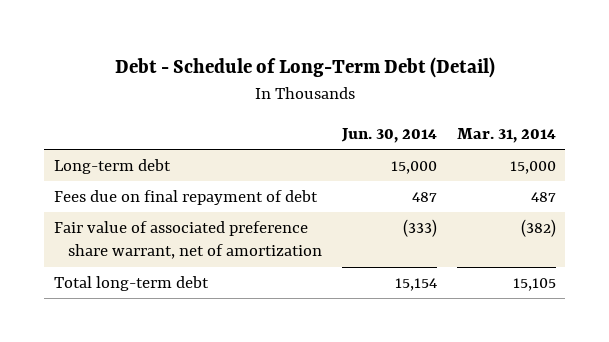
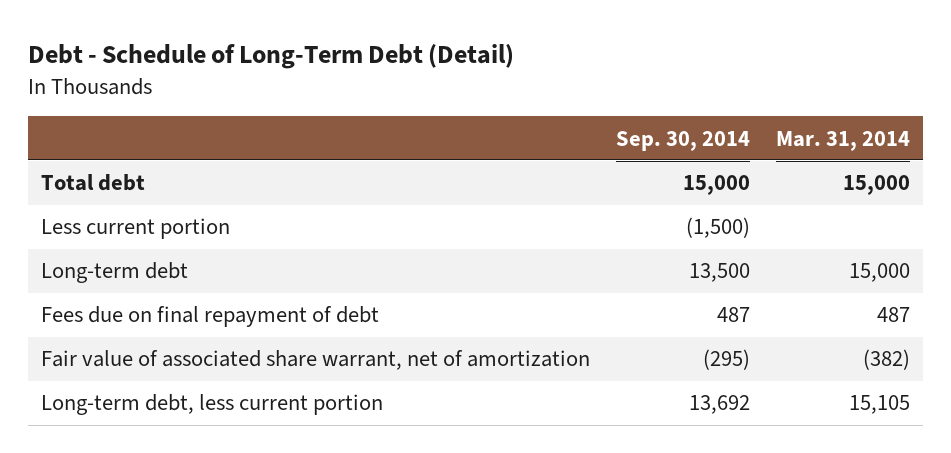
[340,128,437,144] Jun. 30, 2014 -> none
none -> [616,130,751,151] Sep. 30, 2014
none -> [41,174,146,192] Total debt
none -> [41,218,231,240] Less current portion
[53,221,322,260] Fair value of associated preference share warrant, net of amortization -> [41,350,591,371] Fair value of associated share warrant, net of amortization
[53,276,209,292] Total long-term debt -> [41,394,384,416] Long-term debt, less current portion

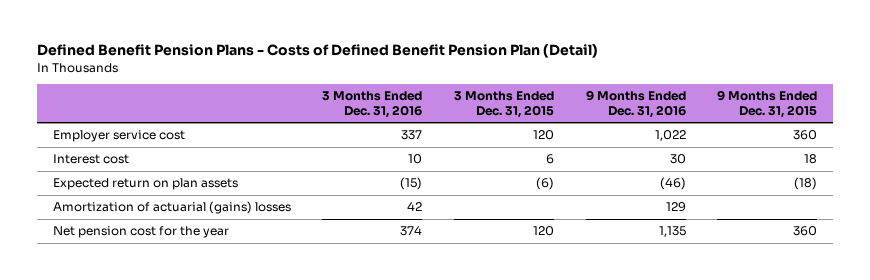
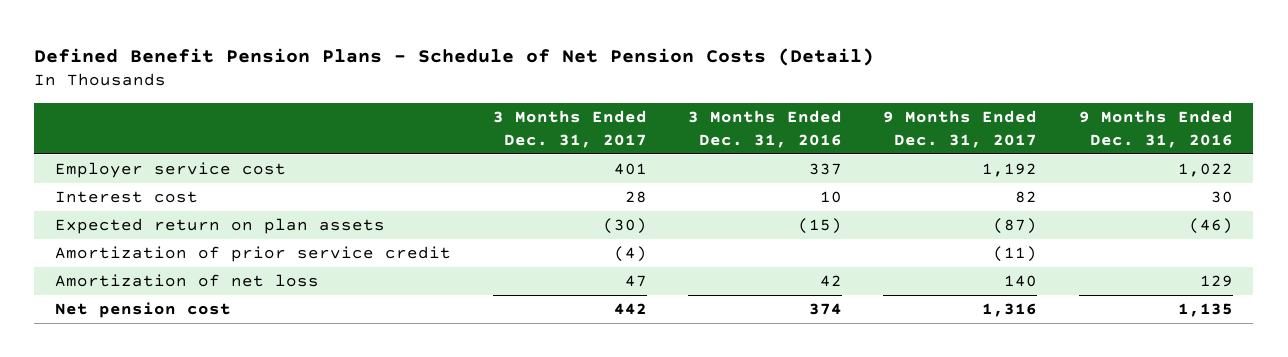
[36,44,598,59] Defined Benefit Pension Plans - Costs of Defined Benefit Pension Plan (Detail) -> [34,47,875,66] Defined Benefit Pension Plans - Schedule of Net Pension Costs (Detail)
[453,91,554,118] 3 Months Ended Dec. 31, 2015 -> none
[717,90,818,118] 9 Months Ended Dec. 31, 2015 -> none
none -> [492,109,647,148] 3 Months Ended Dec. 31, 2017
none -> [883,109,1038,148] 9 Months Ended Dec. 31, 2017
none -> [55,246,452,263] Amortization of prior service credit
[52,201,291,215] Amortization of actuarial (gains) losses -> [55,274,320,288] Amortization of net loss
[52,226,229,239] Net pension cost for the year -> [55,302,232,319] Net pension cost

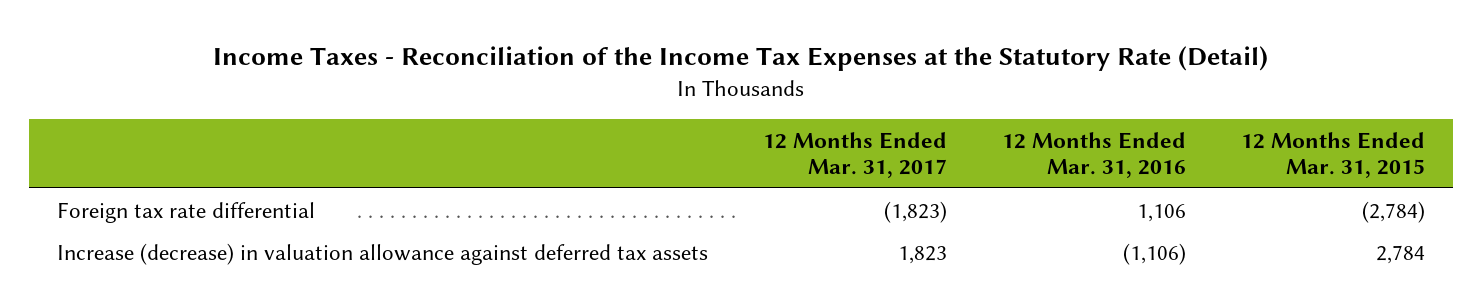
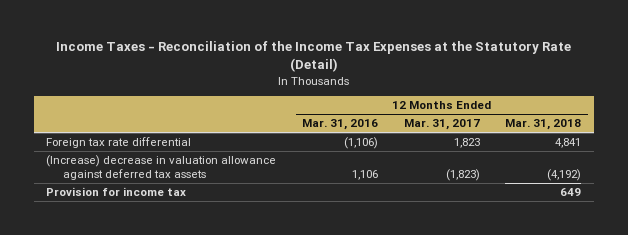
[1241,131,1426,179] 12 Months Ended Mar. 31, 2015 -> none
none -> [505,119,582,131] Mar. 31, 2018
[884,200,948,223] (1,823) -> [453,138,480,149] 1,823
[1137,203,1187,222] 1,106 -> [344,137,379,150] (1,106)
[56,242,708,265] Increase (decrease) in valuation allowance against deferred tax assets -> [46,155,277,180] (Increase) decrease in valuation allowance against deferred tax assets
[898,245,948,264] 1,823 -> [445,168,480,181] (1,823)
[1123,242,1187,265] (1,106) -> [352,169,379,180] 1,106
none -> [46,187,187,197] Provision for income tax

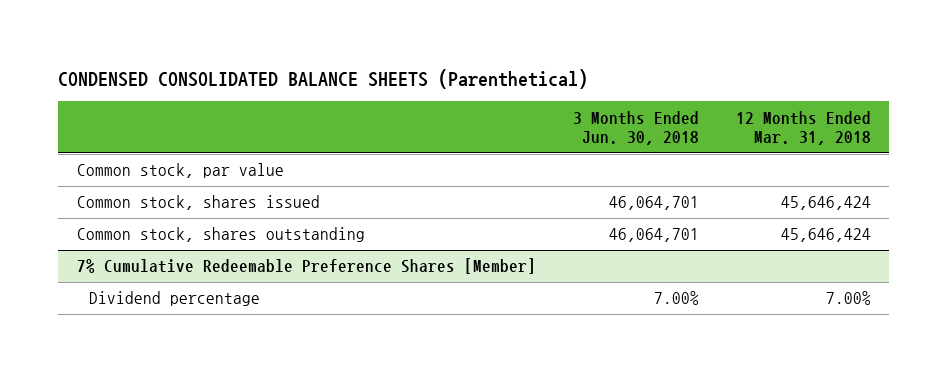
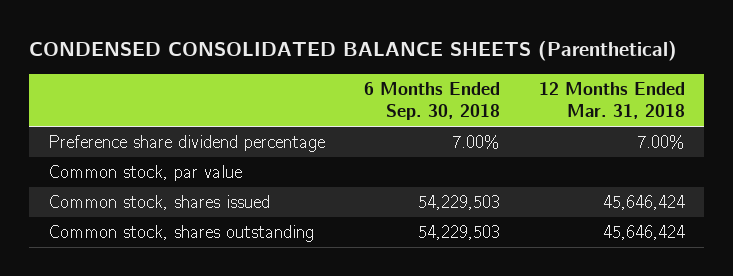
[572,110,699,146] 3 Months Ended Jun. 30, 2018 -> none
none -> [363,81,500,121] 6 Months Ended Sep. 30, 2018
none -> [48,134,326,152] Preference share dividend percentage
[76,258,536,275] 7% Cumulative Redeemable Preference Shares [Member] -> none
[89,291,261,307] Dividend percentage -> none

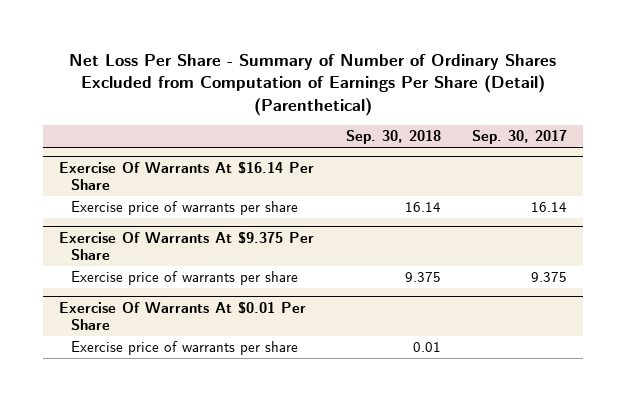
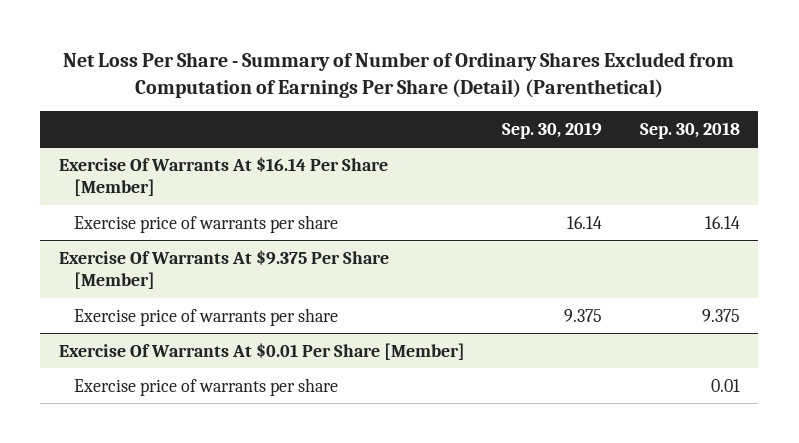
[472,130,568,145] Sep. 30, 2017 -> none
none -> [502,121,603,139] Sep. 30, 2019
[59,160,315,190] Exercise Of Warrants At $16.14 Per Share -> [58,156,388,196] Exercise Of Warrants At $16.14 Per Share [Member]
[59,230,315,260] Exercise Of Warrants At $9.375 Per Share -> [58,249,389,289] Exercise Of Warrants At $9.375 Per Share [Member]
[59,300,307,330] Exercise Of Warrants At $0.01 Per Share -> [58,342,465,360] Exercise Of Warrants At $0.01 Per Share [Member]

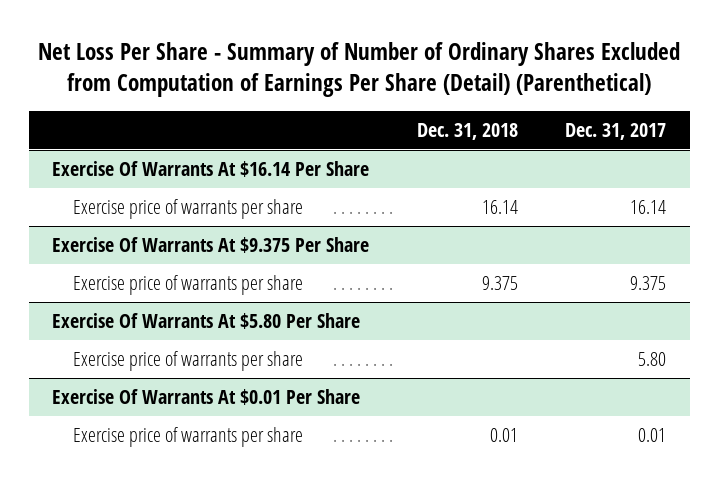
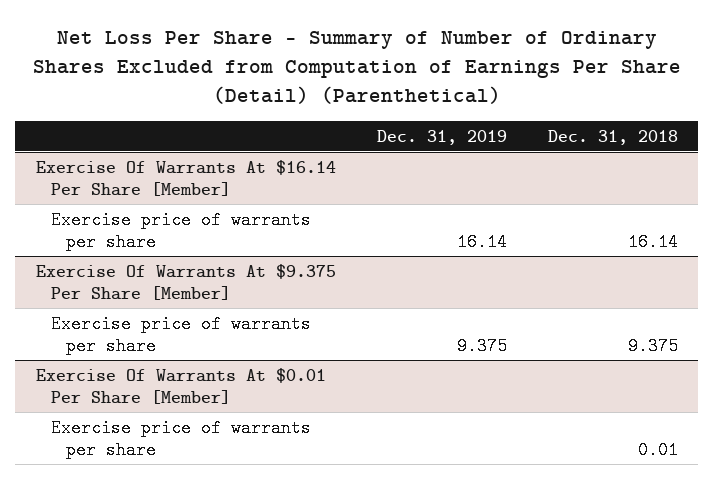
[565,123,667,141] Dec. 31, 2017 -> none
none -> [376,129,507,145] Dec. 31, 2019
[52,160,370,177] Exercise Of Warrants At $16.14 Per Share -> [35,159,336,196] Exercise Of Warrants At $16.14 Per Share [Member]
[52,236,370,253] Exercise Of Warrants At $9.375 Per Share -> [35,263,336,300] Exercise Of Warrants At $9.375 Per Share [Member]
[52,312,361,329] Exercise Of Warrants At $5.80 Per Share -> none
[73,350,304,371] Exercise price of warrants per share -> none
[52,388,361,405] Exercise Of Warrants At $0.01 Per Share -> [35,367,326,404] Exercise Of Warrants At $0.01 Per Share [Member]

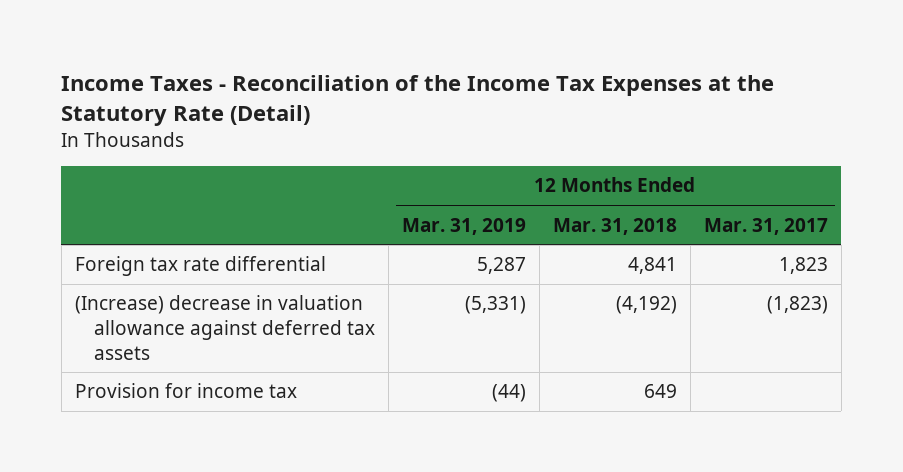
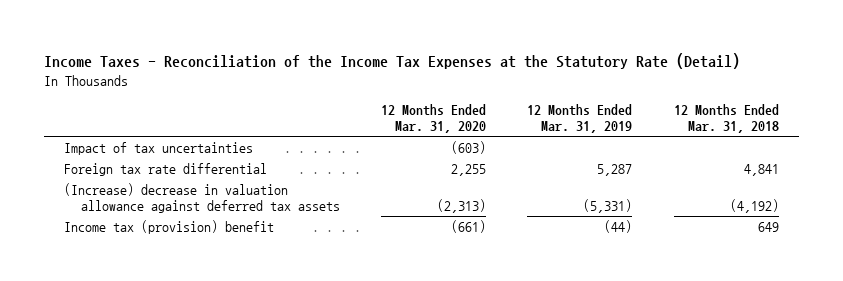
[704,217,829,235] Mar. 31, 2017 -> none
none -> [381,103,487,134] 12 Months Ended Mar. 31, 2020
none -> [64,141,254,155] Impact of tax uncertainties
[74,383,297,399] Provision for income tax -> [64,219,275,234] Income tax (provision) benefit

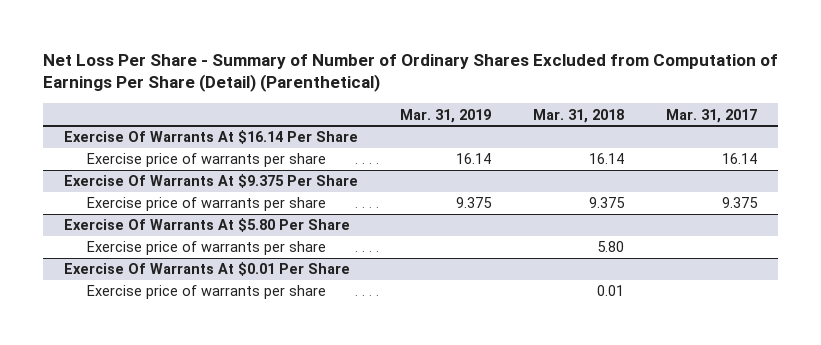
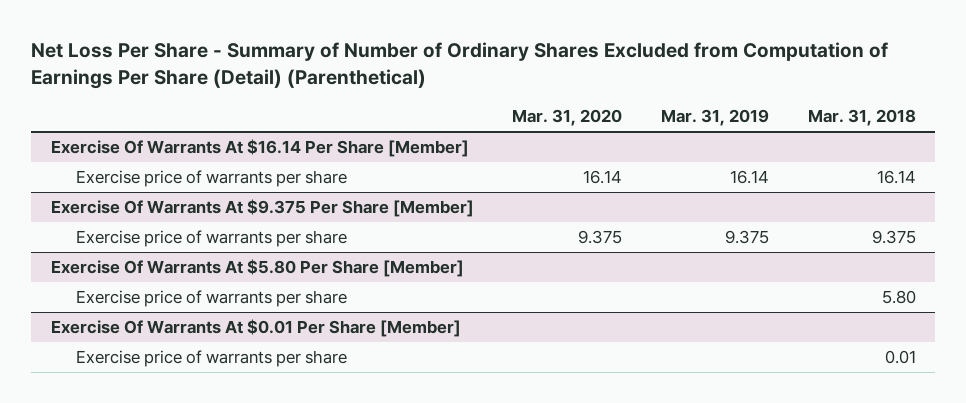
[666,108,758,123] Mar. 31, 2017 -> none
none -> [512,108,623,126] Mar. 31, 2020
[63,130,358,145] Exercise Of Warrants At $16.14 Per Share -> [50,139,469,158] Exercise Of Warrants At $16.14 Per Share [Member]
[63,174,358,189] Exercise Of Warrants At $9.375 Per Share -> [50,199,474,218] Exercise Of Warrants At $9.375 Per Share [Member]
[63,218,350,233] Exercise Of Warrants At $5.80 Per Share -> [50,259,464,278] Exercise Of Warrants At $5.80 Per Share [Member]
[63,262,350,277] Exercise Of Warrants At $0.01 Per Share -> [50,319,461,338] Exercise Of Warrants At $0.01 Per Share [Member]

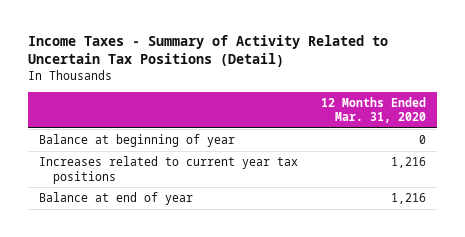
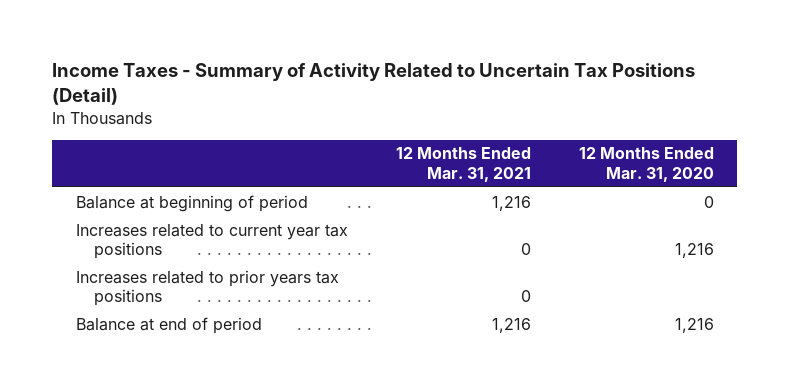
none -> [395,147,531,182] 12 Months Ended Mar. 31, 2021
[39,134,236,148] Balance at beginning of year -> [75,194,308,212] Balance at beginning of period
none -> [75,269,339,307] Increases related to prior years tax positions
[39,192,194,206] Balance at end of year -> [75,316,262,334] Balance at end of period

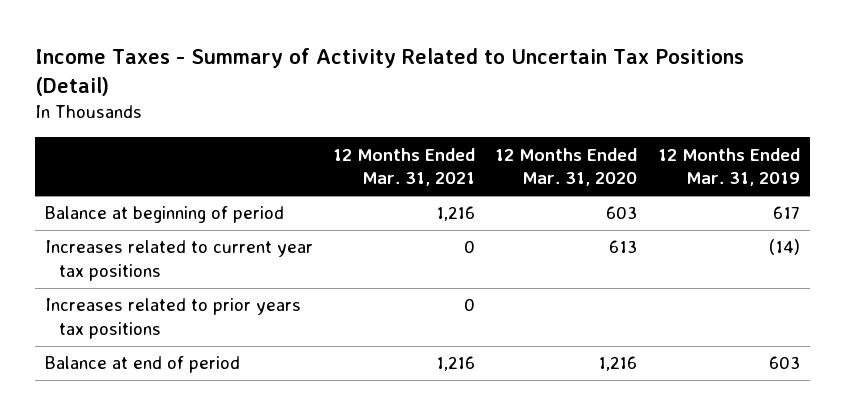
none -> [657,147,800,187] 12 Months Ended Mar. 31, 2019
[703,195,714,208] 0 -> [606,206,638,220] 603
[674,243,714,259] 1,216 -> [609,240,638,254] 613

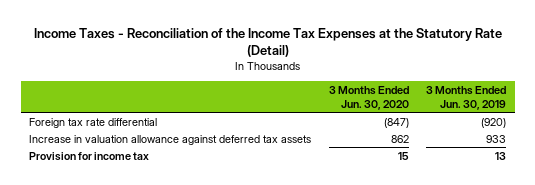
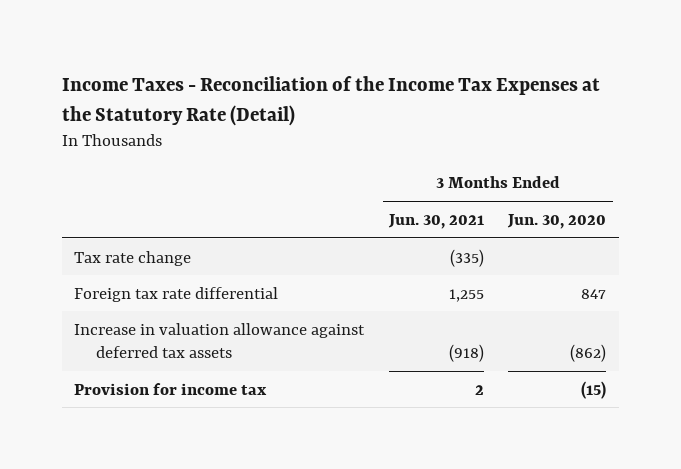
[426,85,507,110] 3 Months Ended Jun. 30, 2019 -> none
none -> [387,213,484,229] Jun. 30, 2021
none -> [74,250,192,266] Tax rate change
[383,117,409,128] (847) -> [581,288,607,299] 847
[390,134,409,143] 862 -> [570,344,607,363] (862)
[397,151,409,160] 15 -> [581,380,607,399] (15)

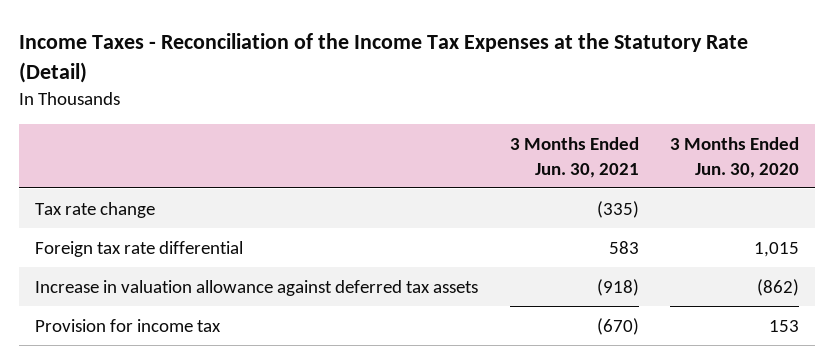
[448,288,484,302] 1,255 -> [608,240,639,254] 583
[581,288,607,299] 847 -> [754,241,800,257] 1,015
[474,384,484,395] 2 -> [596,317,639,335] (670)
[581,380,607,399] (15) -> [769,319,800,332] 153

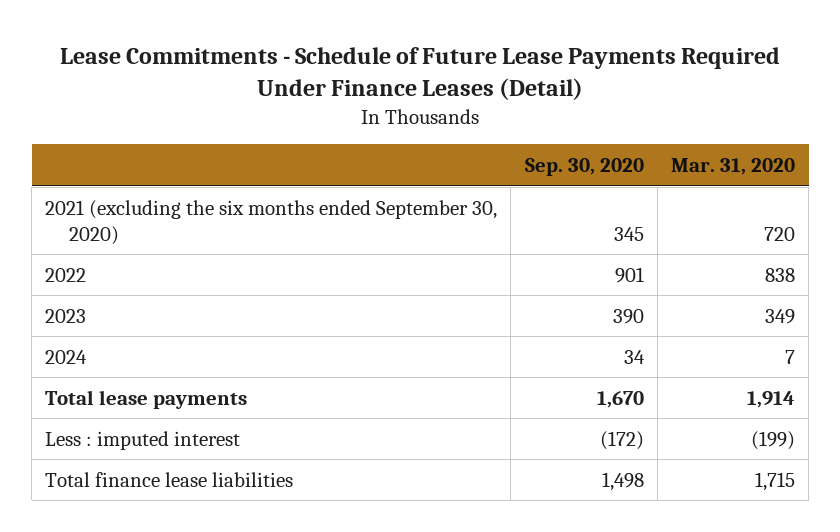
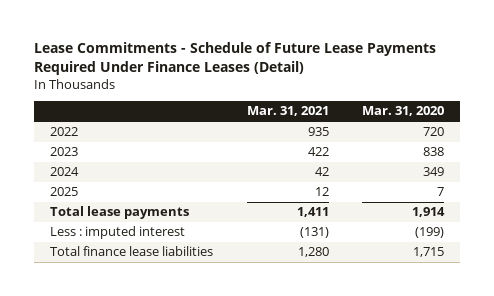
[524,158,644,177] Sep. 30, 2020 -> none
none -> [246,106,329,117] Mar. 31, 2021
[45,199,498,245] 2021 (excluding the six months ended September 30, 2020) -> none
[765,267,796,282] 838 -> [422,127,444,137] 720
[765,308,796,324] 349 -> [422,147,444,157] 838
[785,349,796,364] 7 -> [422,167,444,177] 349
none -> [50,187,79,197] 2025

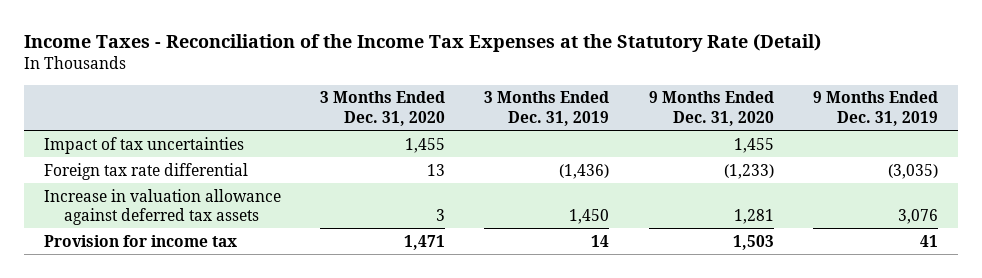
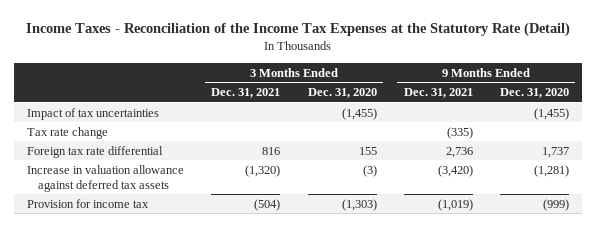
[484,91,610,126] 3 Months Ended Dec. 31, 2019 -> none
[812,91,938,126] 9 Months Ended Dec. 31, 2019 -> none
none -> [211,87,281,98] Dec. 31, 2021
none -> [403,87,473,98] Dec. 31, 2021
[404,137,445,153] 1,455 -> [341,107,377,120] (1,455)
[733,137,774,153] 1,455 -> [533,107,569,120] (1,455)
none -> [27,126,109,139] Tax rate change
[426,163,445,176] 13 -> [358,146,377,155] 155
[723,163,774,179] (1,233) -> [541,146,569,158] 1,737
[435,209,445,222] 3 -> [362,164,377,177] (3)
[733,209,774,225] 1,281 -> [533,164,569,177] (1,281)
[403,234,445,250] 1,471 -> [341,198,377,211] (1,303)
[732,234,774,250] 1,503 -> [542,198,569,211] (999)

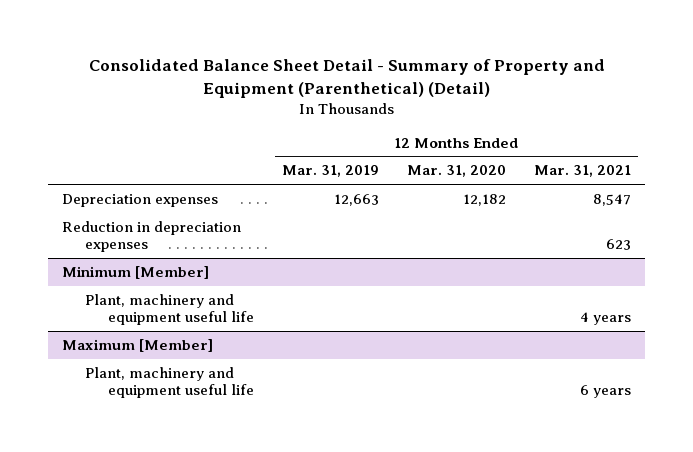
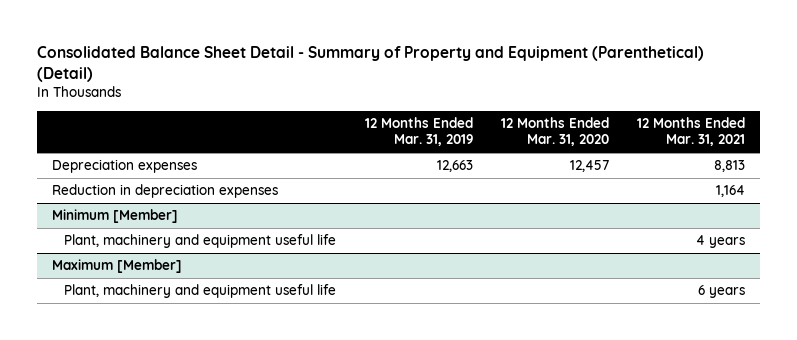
[462,193,506,206] 12,182 -> [569,160,609,173] 12,457
[592,193,631,206] 8,547 -> [714,160,746,173] 8,813
[605,239,631,251] 623 -> [716,185,746,198] 1,164

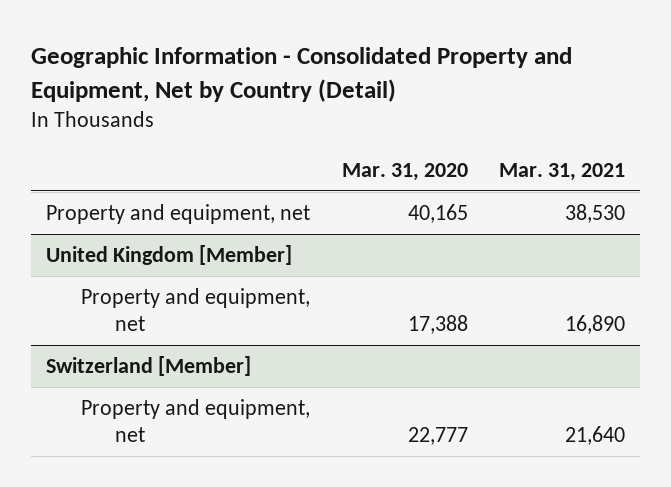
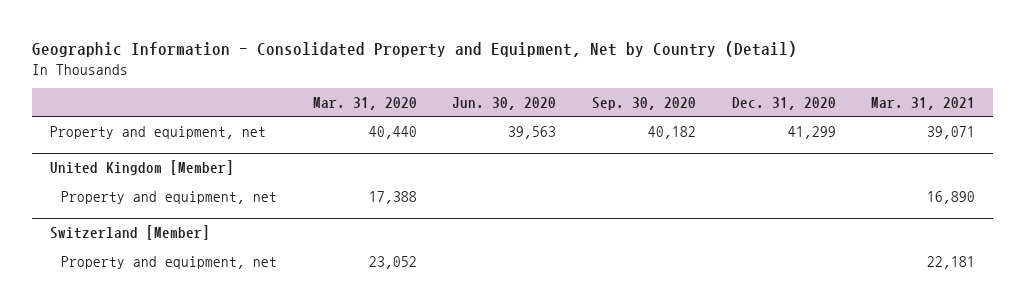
none -> [452,96,557,110] Jun. 30, 2020
none -> [592,96,697,110] Sep. 30, 2020
none -> [731,96,836,110] Dec. 31, 2020
[407,204,468,224] 40,165 -> [368,125,417,139] 40,440
[564,204,625,224] 38,530 -> [927,125,976,139] 39,071
[407,427,468,446] 22,777 -> [368,255,417,269] 23,052
[564,426,625,446] 21,640 -> [927,255,976,269] 22,181

